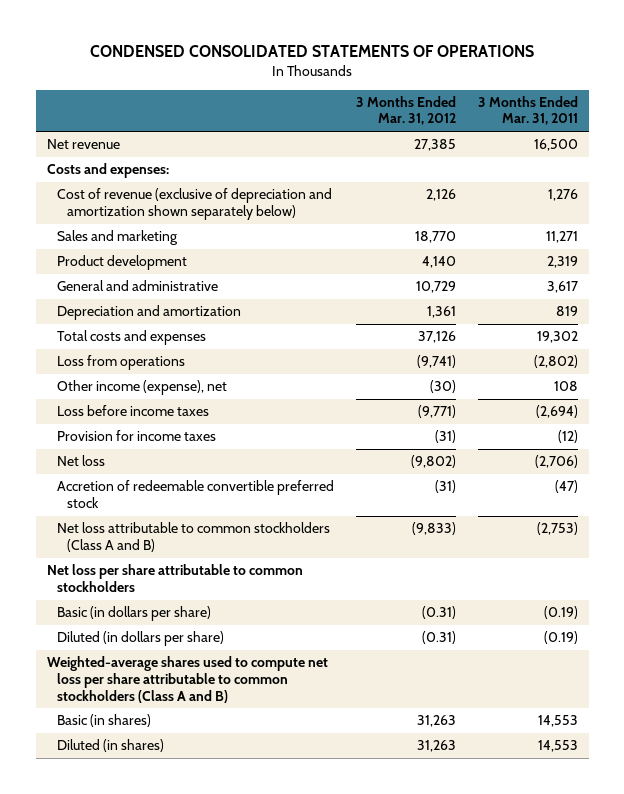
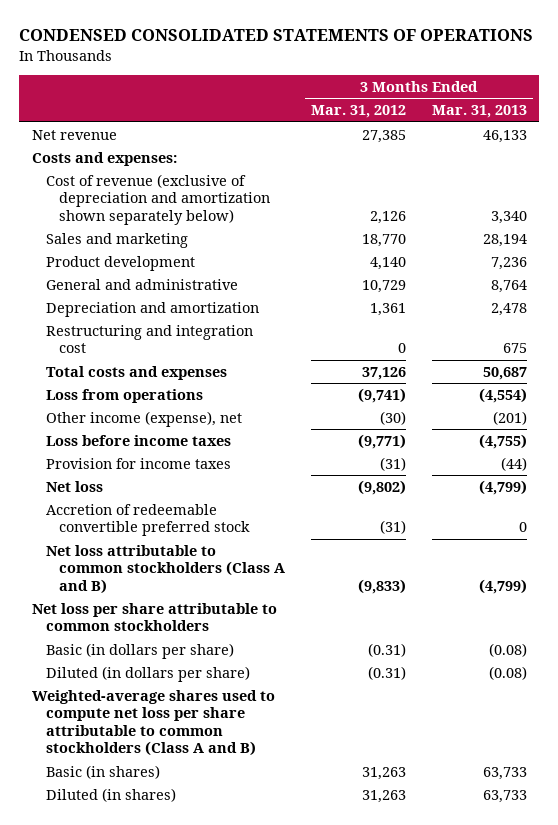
[477,95,578,126] 3 Months Ended Mar. 31, 2011 -> none
none -> [431,104,527,118] Mar. 31, 2013
none -> [45,324,253,354] Restructuring and integration cost

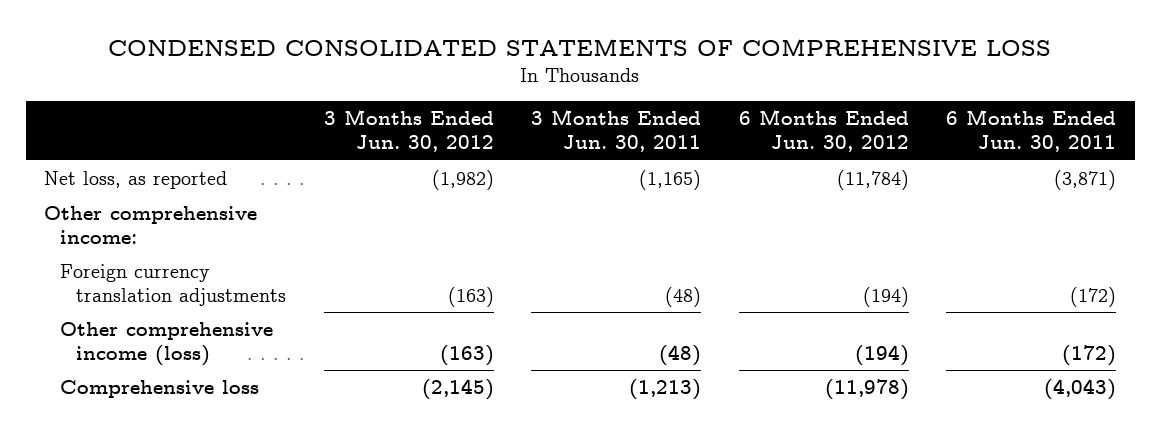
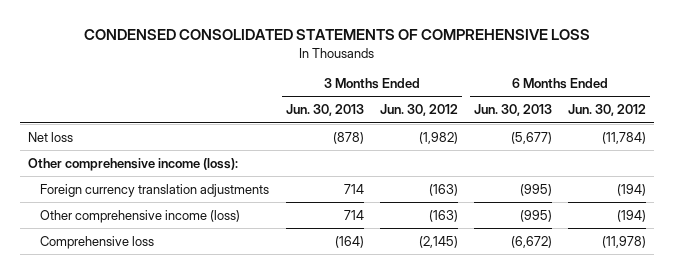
[531,109,702,152] 3 Months Ended Jun. 30, 2011 -> none
[946,109,1117,152] 6 Months Ended Jun. 30, 2011 -> none
none -> [285,104,364,117] Jun. 30, 2013
none -> [474,104,553,117] Jun. 30, 2013
[44,171,228,190] Net loss, as reported -> [28,131,74,142] Net loss
[44,206,258,244] Other comprehensive income: -> [28,157,239,171] Other comprehensive income (loss):

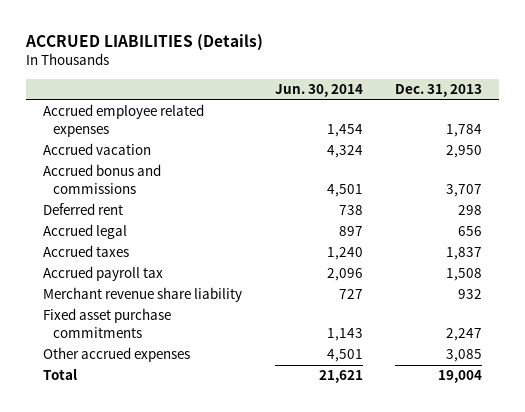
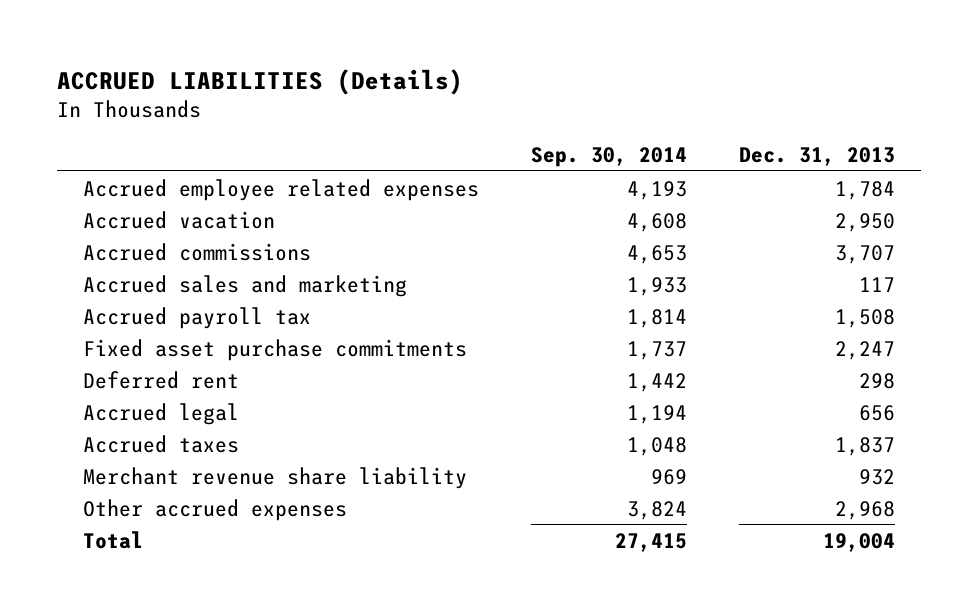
[274,84,363,98] Jun. 30, 2014 -> none
none -> [530,146,687,167] Sep. 30, 2014
[42,164,161,194] Accrued bonus and commissions -> [82,242,311,261] Accrued commissions
none -> [82,274,407,297] Accrued sales and marketing
[42,266,163,282] Accrued payroll tax -> [82,306,311,329] Accrued payroll tax
[42,308,171,338] Fixed asset purchase commitments -> [82,338,467,361] Fixed asset purchase commitments
[446,349,483,363] 3,085 -> [834,500,895,520] 2,968

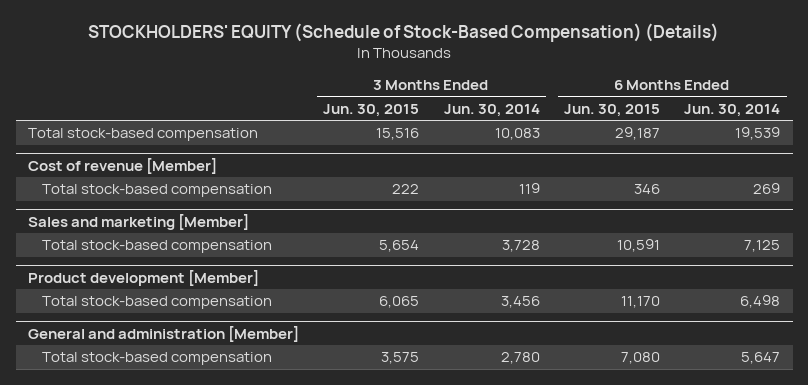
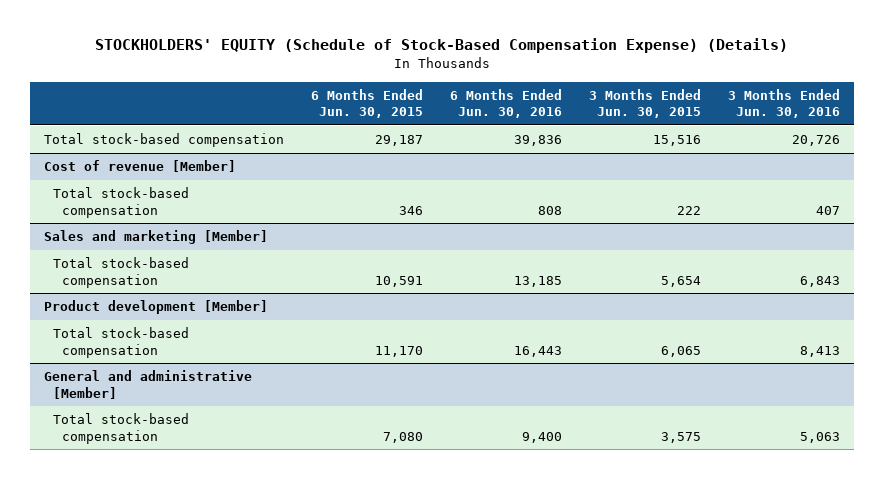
[88,23,720,43] STOCKHOLDERS' EQUITY (Schedule of Stock-Based Compensation) (Details) -> [94,38,788,54] STOCKHOLDERS' EQUITY (Schedule of Stock-Based Compensation Expense) (Details)
[443,103,540,117] Jun. 30, 2014 -> none
[684,103,781,117] Jun. 30, 2014 -> none
none -> [449,88,562,119] 6 Months Ended Jun. 30, 2016
none -> [728,88,841,119] 3 Months Ended Jun. 30, 2016
[27,325,299,342] General and administration [Member] -> [43,370,252,399] General and administrative [Member]

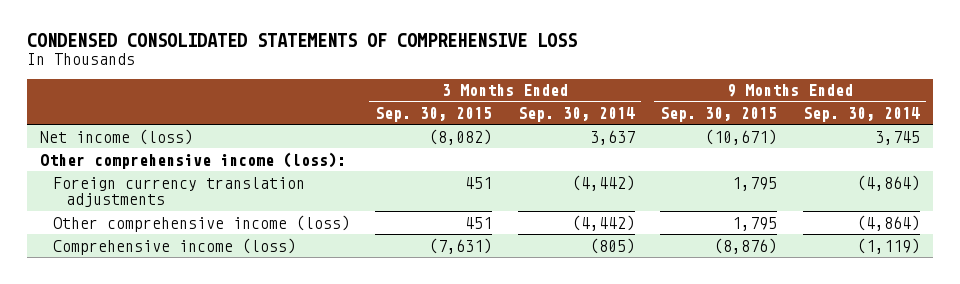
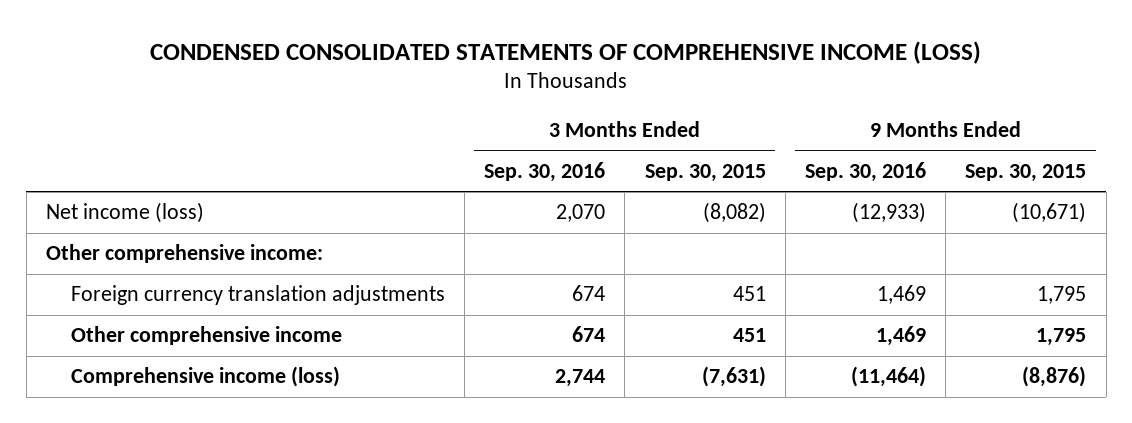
[26,33,577,48] CONDENSED CONSOLIDATED STATEMENTS OF COMPREHENSIVE LOSS -> [150,40,982,64] CONDENSED CONSOLIDATED STATEMENTS OF COMPREHENSIVE INCOME (LOSS)
[517,107,635,123] Sep. 30, 2014 -> none
[802,107,920,123] Sep. 30, 2014 -> none
none -> [484,161,606,182] Sep. 30, 2016
none -> [804,161,926,182] Sep. 30, 2016
[39,151,346,169] Other comprehensive income (loss): -> [46,244,324,264] Other comprehensive income:
[52,214,350,232] Other comprehensive income (loss) -> [70,326,342,346] Other comprehensive income

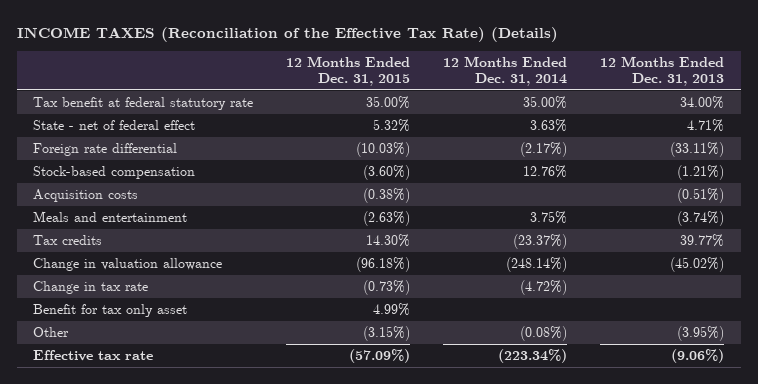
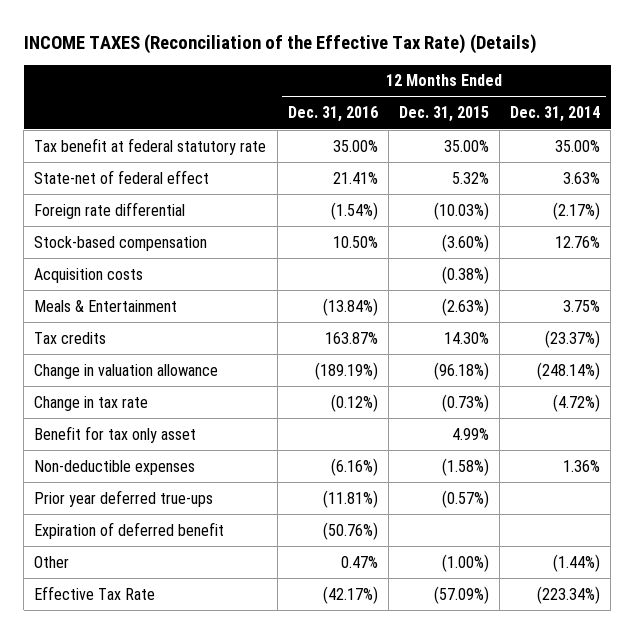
[600,55,725,86] 12 Months Ended Dec. 31, 2013 -> none
none -> [287,106,378,123] Dec. 31, 2016
[33,119,196,130] State - net of federal effect -> [34,169,210,184] State-net of federal effect
[33,210,188,222] Meals and entertainment -> [34,299,178,312] Meals & Entertainment
none -> [34,459,196,475] Non-deductible expenses
none -> [34,489,214,507] Prior year deferred true-ups
none -> [34,521,225,539] Expiration of deferred benefit
[363,325,411,341] (3.15%) -> [441,553,489,572] (1.00%)
[520,325,568,341] (0.08%) -> [553,553,601,572] (1.44%)
[33,349,154,361] Effective tax rate -> [34,585,156,600] Effective Tax Rate

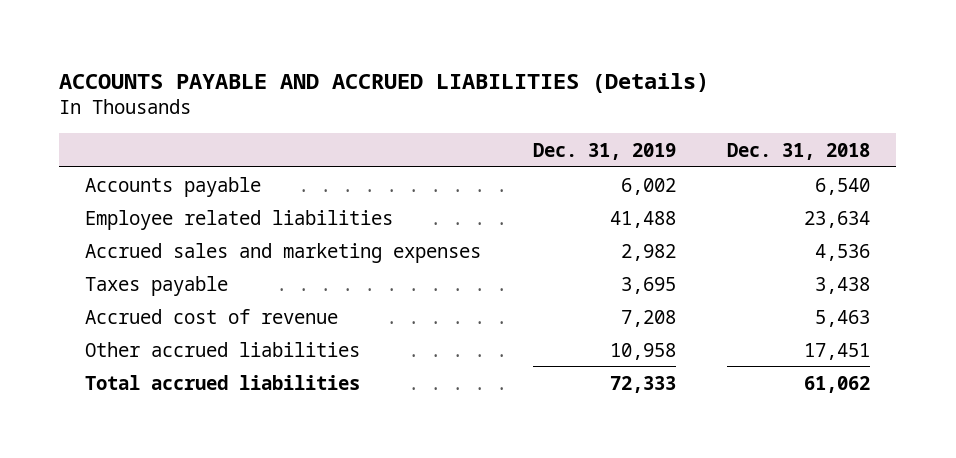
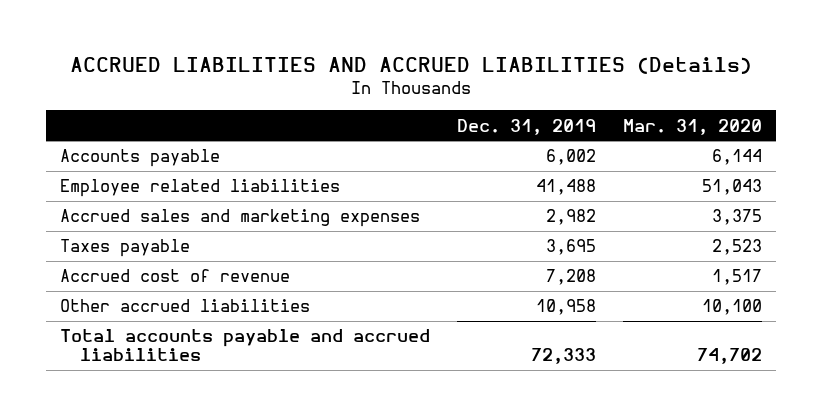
[59,72,710,93] ACCOUNTS PAYABLE AND ACCRUED LIABILITIES (Details) -> [70,56,753,74] ACCRUED LIABILITIES AND ACCRUED LIABILITIES (Details)
[727,142,871,160] Dec. 31, 2018 -> none
none -> [623,118,763,135] Mar. 31, 2020
[85,374,361,390] Total accrued liabilities -> [59,329,430,362] Total accounts payable and accrued liabilities

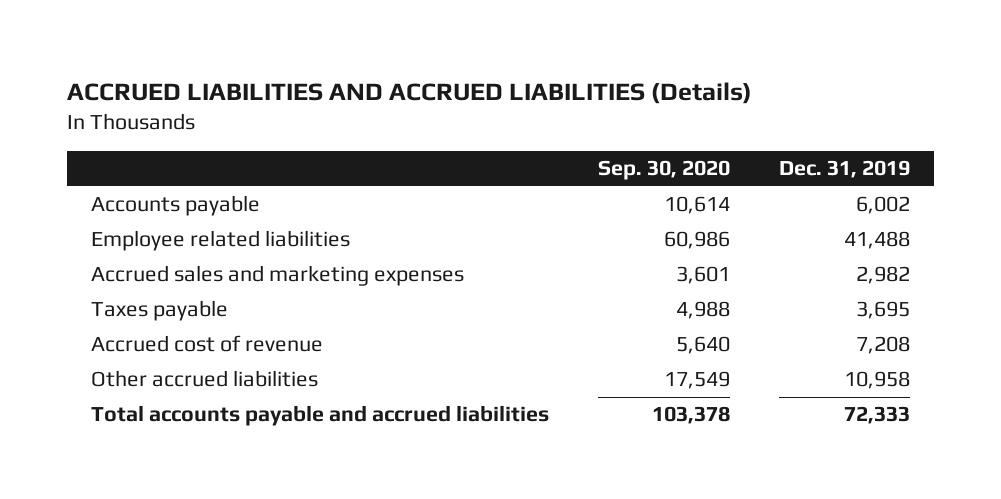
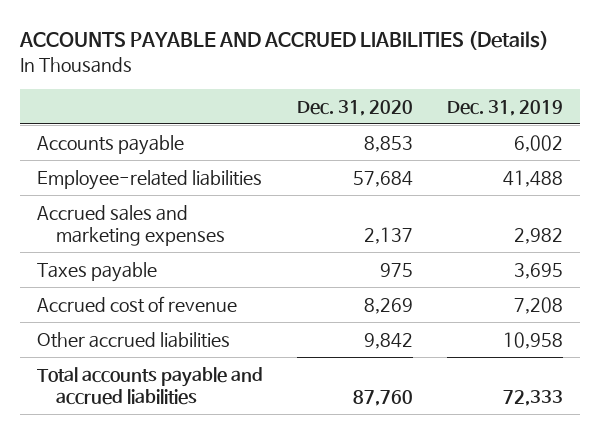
[66,82,752,105] ACCRUED LIABILITIES AND ACCRUED LIABILITIES (Details) -> [19,31,550,51] ACCOUNTS PAYABLE AND ACCRUED LIABILITIES (Details)
[597,160,730,181] Sep. 30, 2020 -> none
none -> [296,99,413,116] Dec. 31, 2020
[91,230,351,252] Employee related liabilities -> [37,169,263,190] Employee-related liabilities

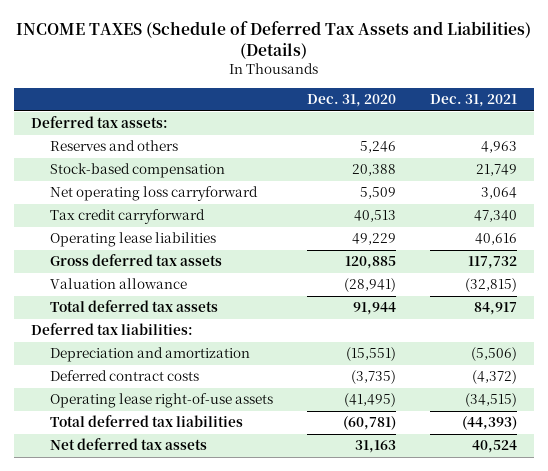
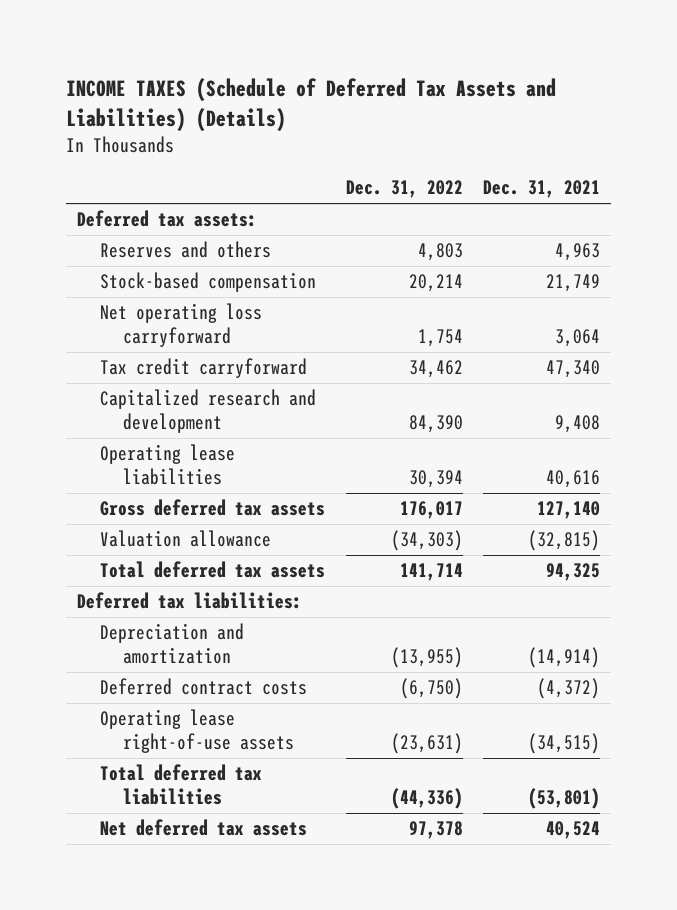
[307,94,397,108] Dec. 31, 2020 -> none
none -> [345,180,463,199] Dec. 31, 2022
none -> [99,389,316,434] Capitalized research and development
[468,256,518,270] 117,732 -> [537,501,601,520] 127,140
[474,302,518,316] 84,917 -> [546,563,601,582] 94,325
[471,347,518,362] (5,506) -> [528,647,601,669] (14,914)
[462,416,518,431] (44,393) -> [528,788,601,810] (53,801)

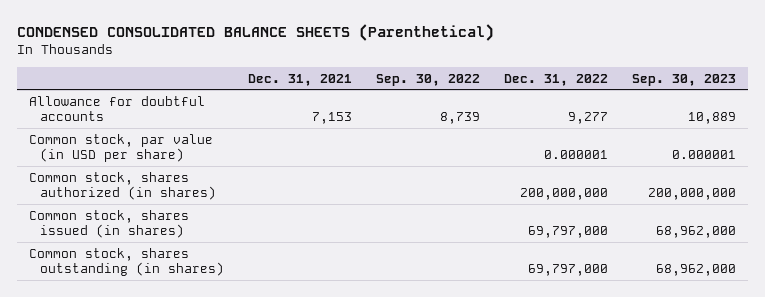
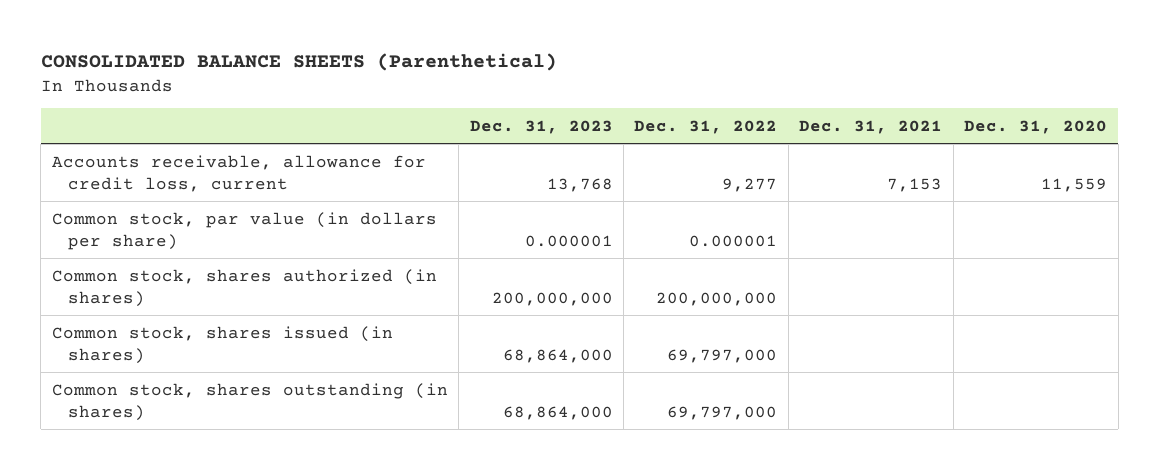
[17,24,495,42] CONDENSED CONSOLIDATED BALANCE SHEETS (Parenthetical) -> [40,53,557,72] CONSOLIDATED BALANCE SHEETS (Parenthetical)
[375,73,480,86] Sep. 30, 2022 -> none
[631,73,736,86] Sep. 30, 2023 -> none
none -> [469,119,613,134] Dec. 31, 2023
none -> [964,119,1108,134] Dec. 31, 2020
[29,95,206,122] Allowance for doubtful accounts -> [51,154,426,192] Accounts receivable, allowance for credit loss, current
[29,133,214,163] Common stock, par value (in USD per share) -> [51,211,437,250] Common stock, par value (in dollars per share)

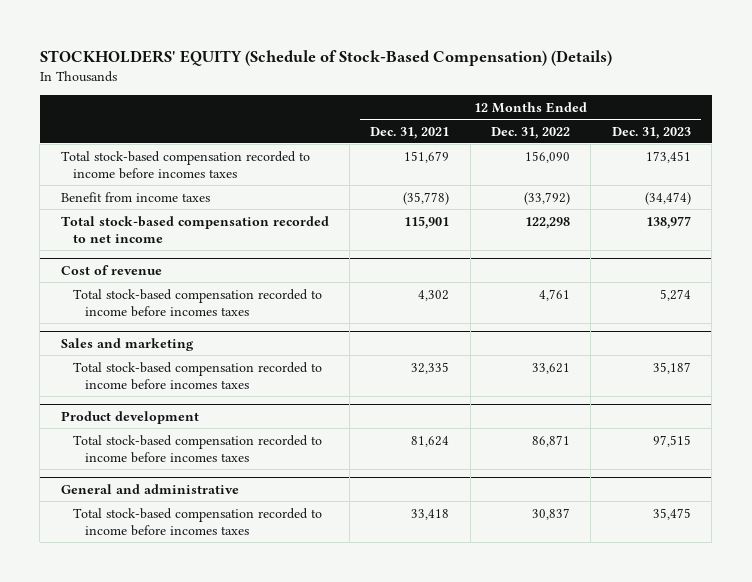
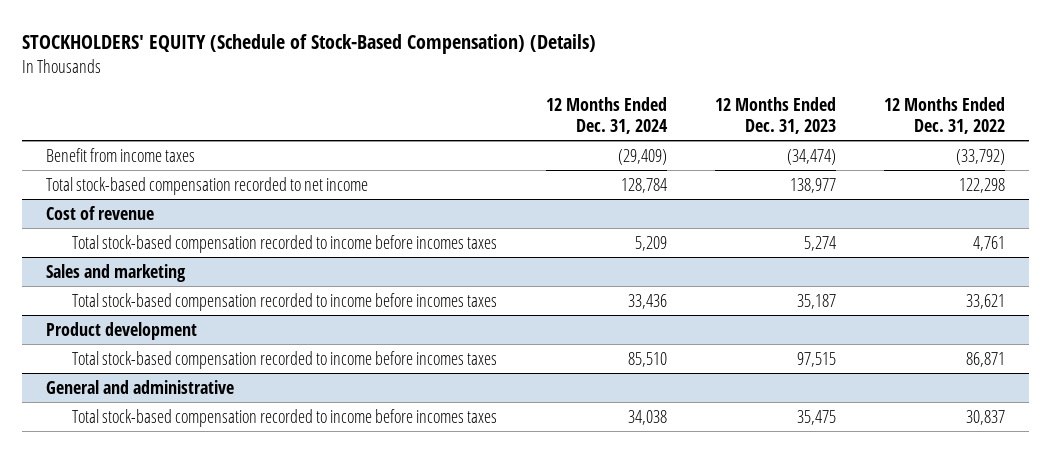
[370,126,450,139] Dec. 31, 2021 -> none
none -> [545,97,668,134] 12 Months Ended Dec. 31, 2024
[60,150,310,179] Total stock-based compensation recorded to income before incomes taxes -> none

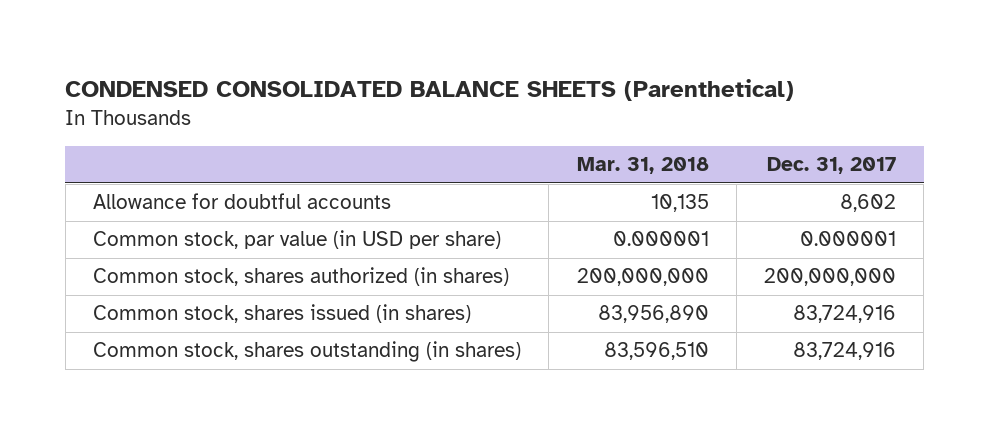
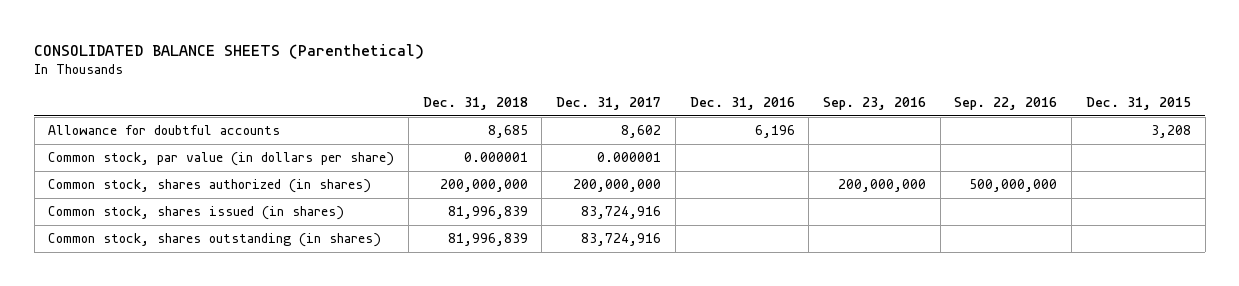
[65,79,795,102] CONDENSED CONSOLIDATED BALANCE SHEETS (Parenthetical) -> [34,43,425,59] CONSOLIDATED BALANCE SHEETS (Parenthetical)
[576,157,709,175] Mar. 31, 2018 -> none
none -> [422,96,528,110] Dec. 31, 2018
none -> [689,96,795,110] Dec. 31, 2016
none -> [822,96,926,110] Sep. 23, 2016
none -> [954,96,1058,110] Sep. 22, 2016
none -> [1085,96,1191,110] Dec. 31, 2015
[93,230,502,250] Common stock, par value (in USD per share) -> [48,152,395,167] Common stock, par value (in dollars per share)

